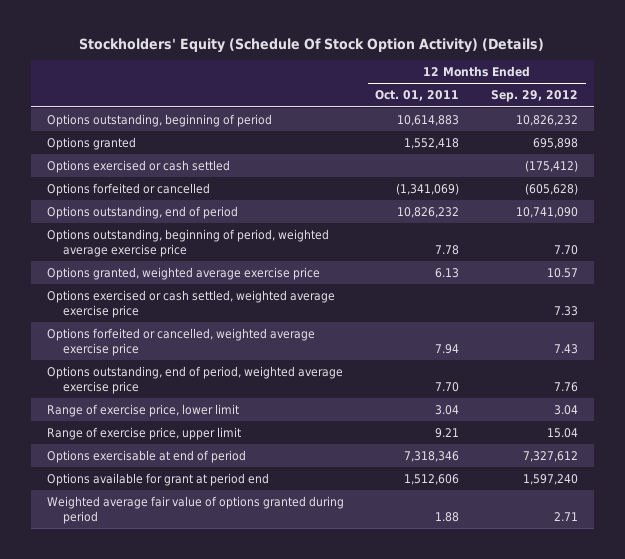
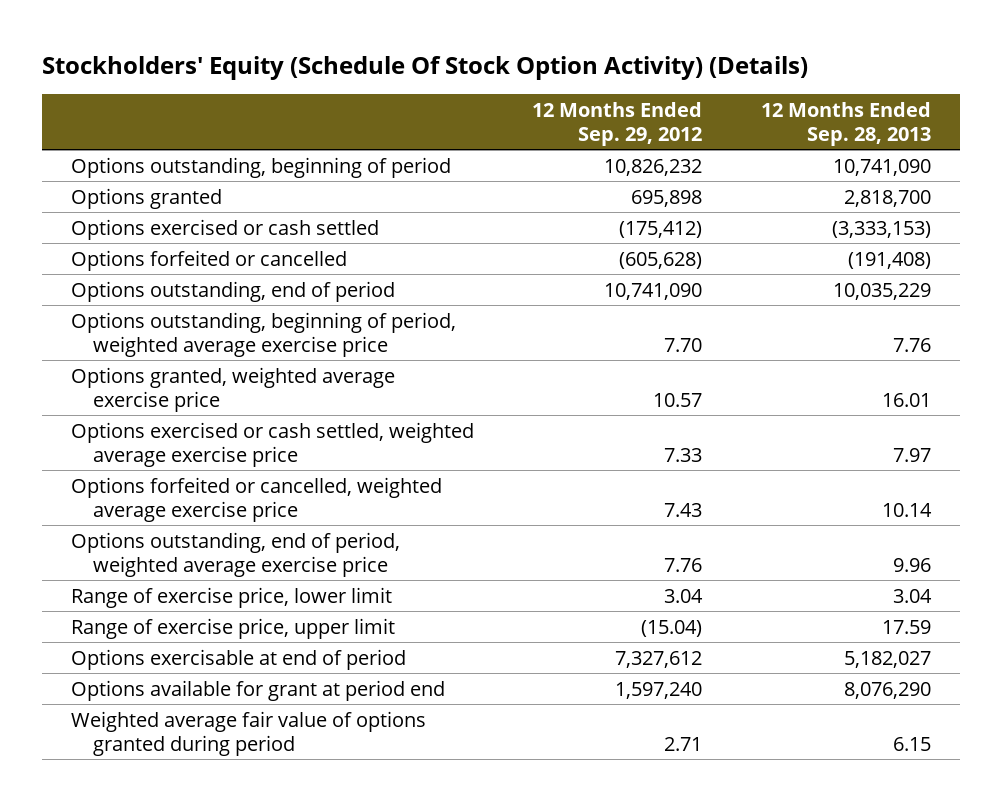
[375,90,460,102] Oct. 01, 2011 -> none
none -> [760,101,931,146] 12 Months Ended Sep. 28, 2013
[547,427,579,438] 15.04 -> [641,619,703,637] (15.04)

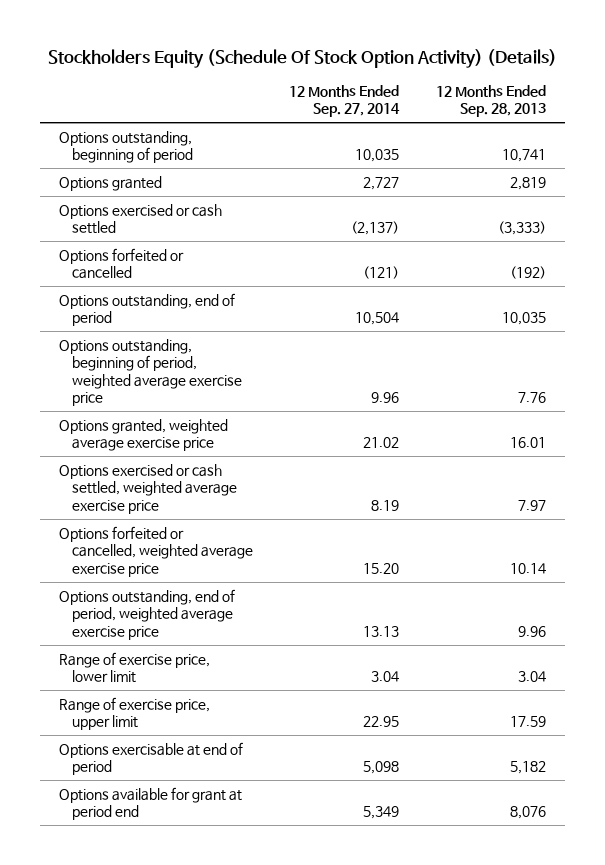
[42,55,809,80] Stockholders' Equity (Schedule Of Stock Option Activity) (Details) -> [47,48,557,68] Stockholders Equity (Schedule Of Stock Option Activity) (Details)
[532,101,703,146] 12 Months Ended Sep. 29, 2012 -> none
none -> [289,85,401,118] 12 Months Ended Sep. 27, 2014
[832,158,931,176] 10,741,090 -> [502,149,547,163] 10,741
[843,189,931,207] 2,818,700 -> [510,177,547,191] 2,819
[831,220,931,238] (3,333,153) -> [498,221,547,236] (3,333)
[847,251,931,269] (191,408) -> [510,266,547,280] (192)
[832,282,931,300] 10,035,229 -> [502,312,547,326] 10,035
[71,710,427,756] Weighted average fair value of options granted during period -> none
[843,650,931,668] 5,182,027 -> [510,761,547,775] 5,182
[843,681,931,699] 8,076,290 -> [510,806,547,820] 8,076

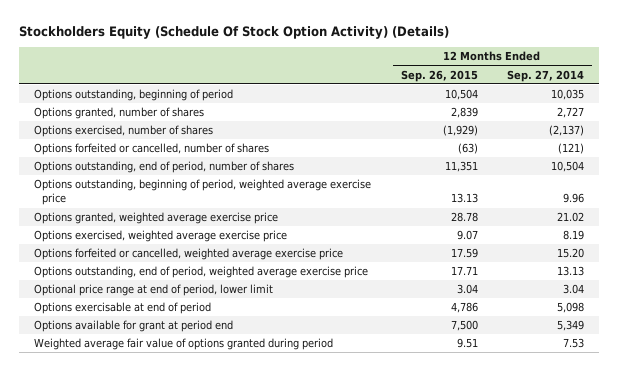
[436,85,547,118] 12 Months Ended Sep. 28, 2013 -> none
none -> [400,69,478,82] Sep. 26, 2015
[58,176,162,192] Options granted -> [33,107,204,120] Options granted, number of shares
[58,204,222,235] Options exercised or cash settled -> [33,125,213,138] Options exercised, number of shares
[58,248,184,280] Options forfeited or cancelled -> [33,143,269,156] Options forfeited or cancelled, number of shares
[58,293,235,327] Options outstanding, end of period -> [33,161,294,174] Options outstanding, end of period, number of shares
[58,464,237,514] Options exercised or cash settled, weighted average exercise price -> [33,230,287,243] Options exercised, weighted average exercise price
[58,697,210,731] Range of exercise price, upper limit -> none
[58,652,210,684] Range of exercise price, lower limit -> [33,284,273,297] Optional price range at end of period, lower limit
none -> [33,338,333,351] Weighted average fair value of options granted during period

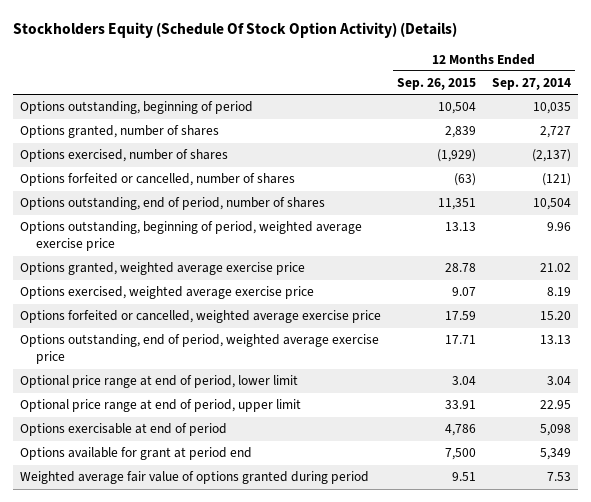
none -> [20,399,302,413] Optional price range at end of period, upper limit

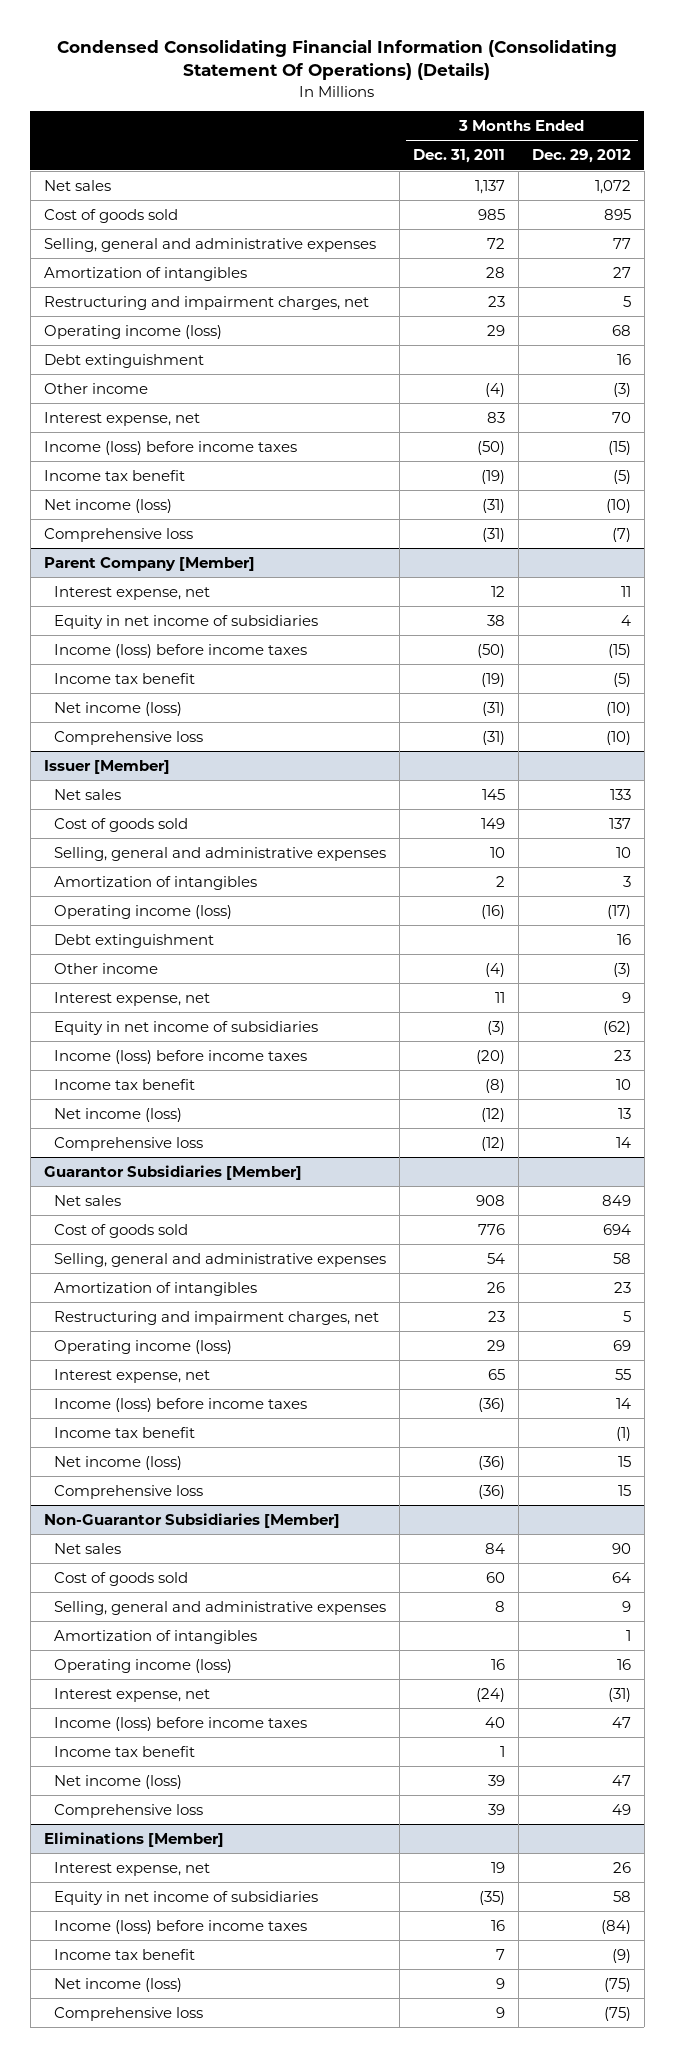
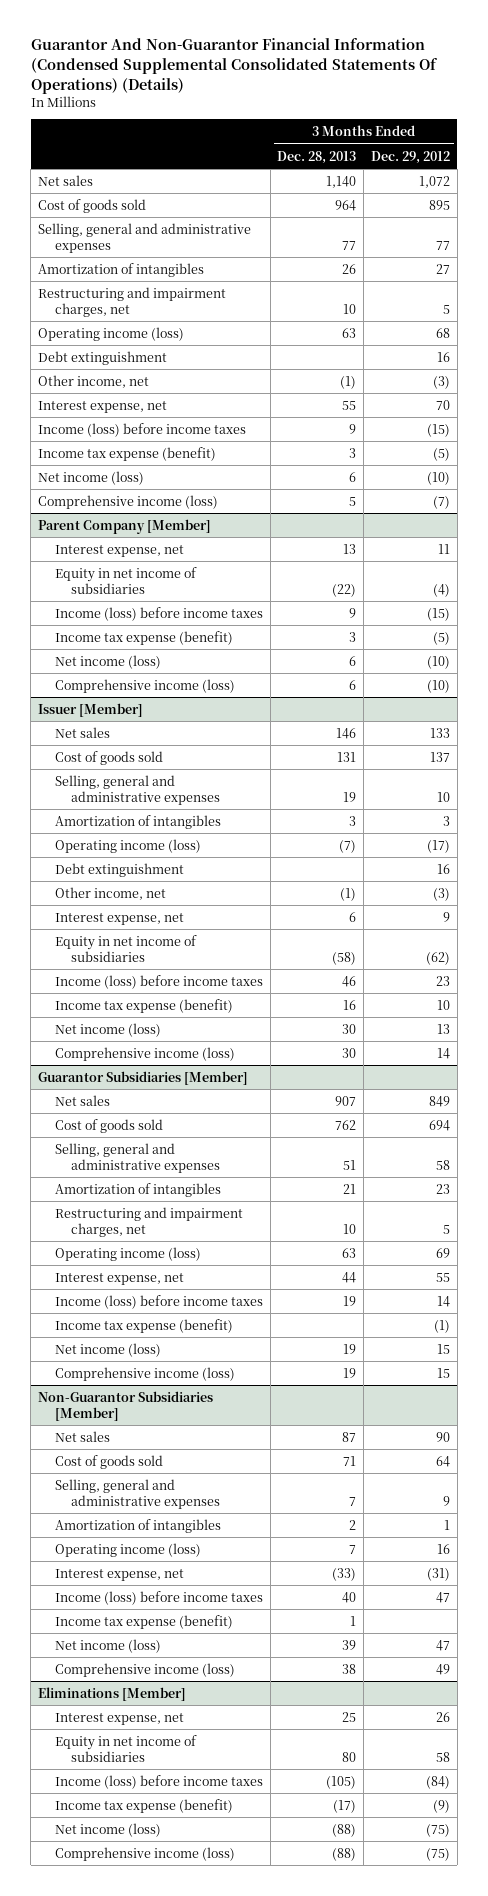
[57,40,618,81] Condensed Consolidating Financial Information (Consolidating Statement Of Operations) (Details) -> [30,38,438,94] Guarantor And Non-Guarantor Financial Information (Condensed Supplemental Consolidated Statements Of Operations) (Details)
[413,149,506,164] Dec. 31, 2011 -> none
none -> [277,150,357,164] Dec. 28, 2013
[43,382,148,394] Other income -> [38,374,150,388] Other income, net
[43,469,185,481] Income tax benefit -> [38,446,217,461] Income tax expense (benefit)
[43,527,193,542] Comprehensive loss -> [38,494,219,509] Comprehensive income (loss)
[621,614,632,626] 4 -> [433,583,451,597] (4)
[54,672,196,684] Income tax benefit -> [54,630,233,645] Income tax expense (benefit)
[54,730,204,745] Comprehensive loss -> [54,678,235,693] Comprehensive income (loss)
[54,962,159,974] Other income -> [54,886,166,900] Other income, net
[54,1078,196,1090] Income tax benefit -> [54,998,233,1013] Income tax expense (benefit)
[54,1136,204,1151] Comprehensive loss -> [54,1046,235,1061] Comprehensive income (loss)
[54,1426,196,1438] Income tax benefit -> [54,1318,233,1333] Income tax expense (benefit)
[54,1484,204,1499] Comprehensive loss -> [54,1366,235,1381] Comprehensive income (loss)
[54,1745,196,1757] Income tax benefit -> [54,1614,233,1629] Income tax expense (benefit)
[54,1803,204,1818] Comprehensive loss -> [54,1662,235,1677] Comprehensive income (loss)
[54,1948,196,1960] Income tax benefit -> [54,1798,233,1813] Income tax expense (benefit)
[54,2006,204,2021] Comprehensive loss -> [54,1846,235,1861] Comprehensive income (loss)

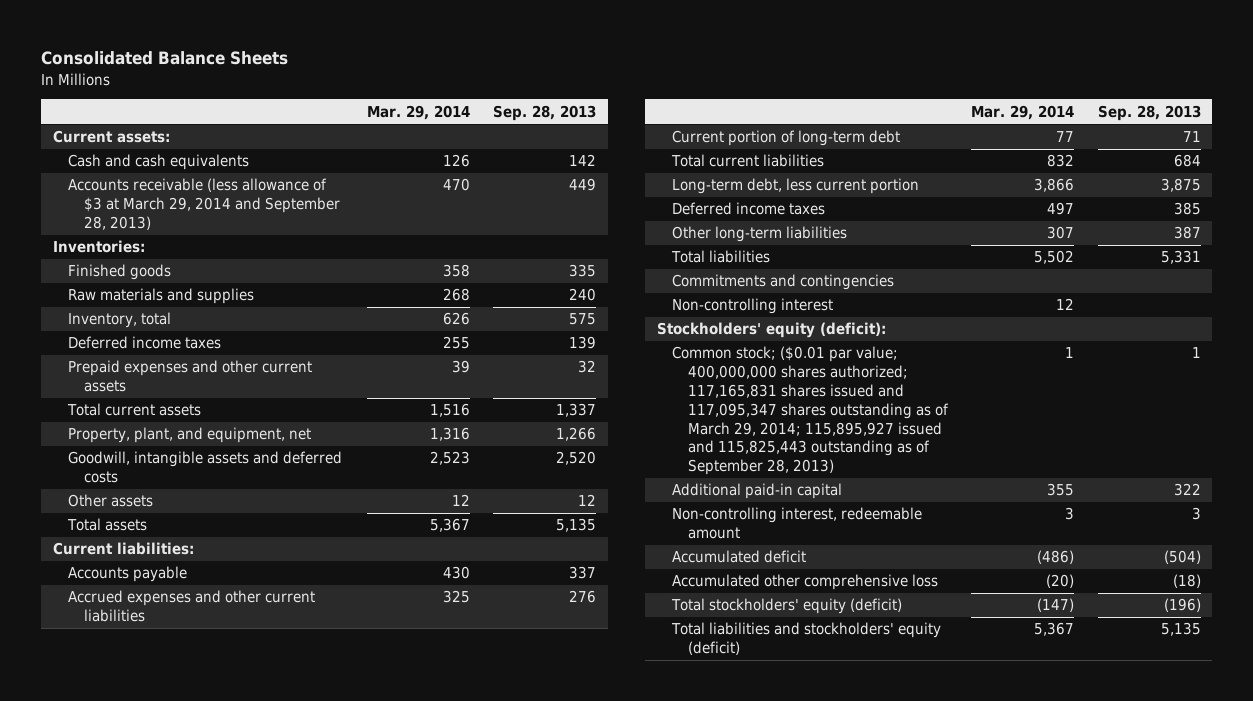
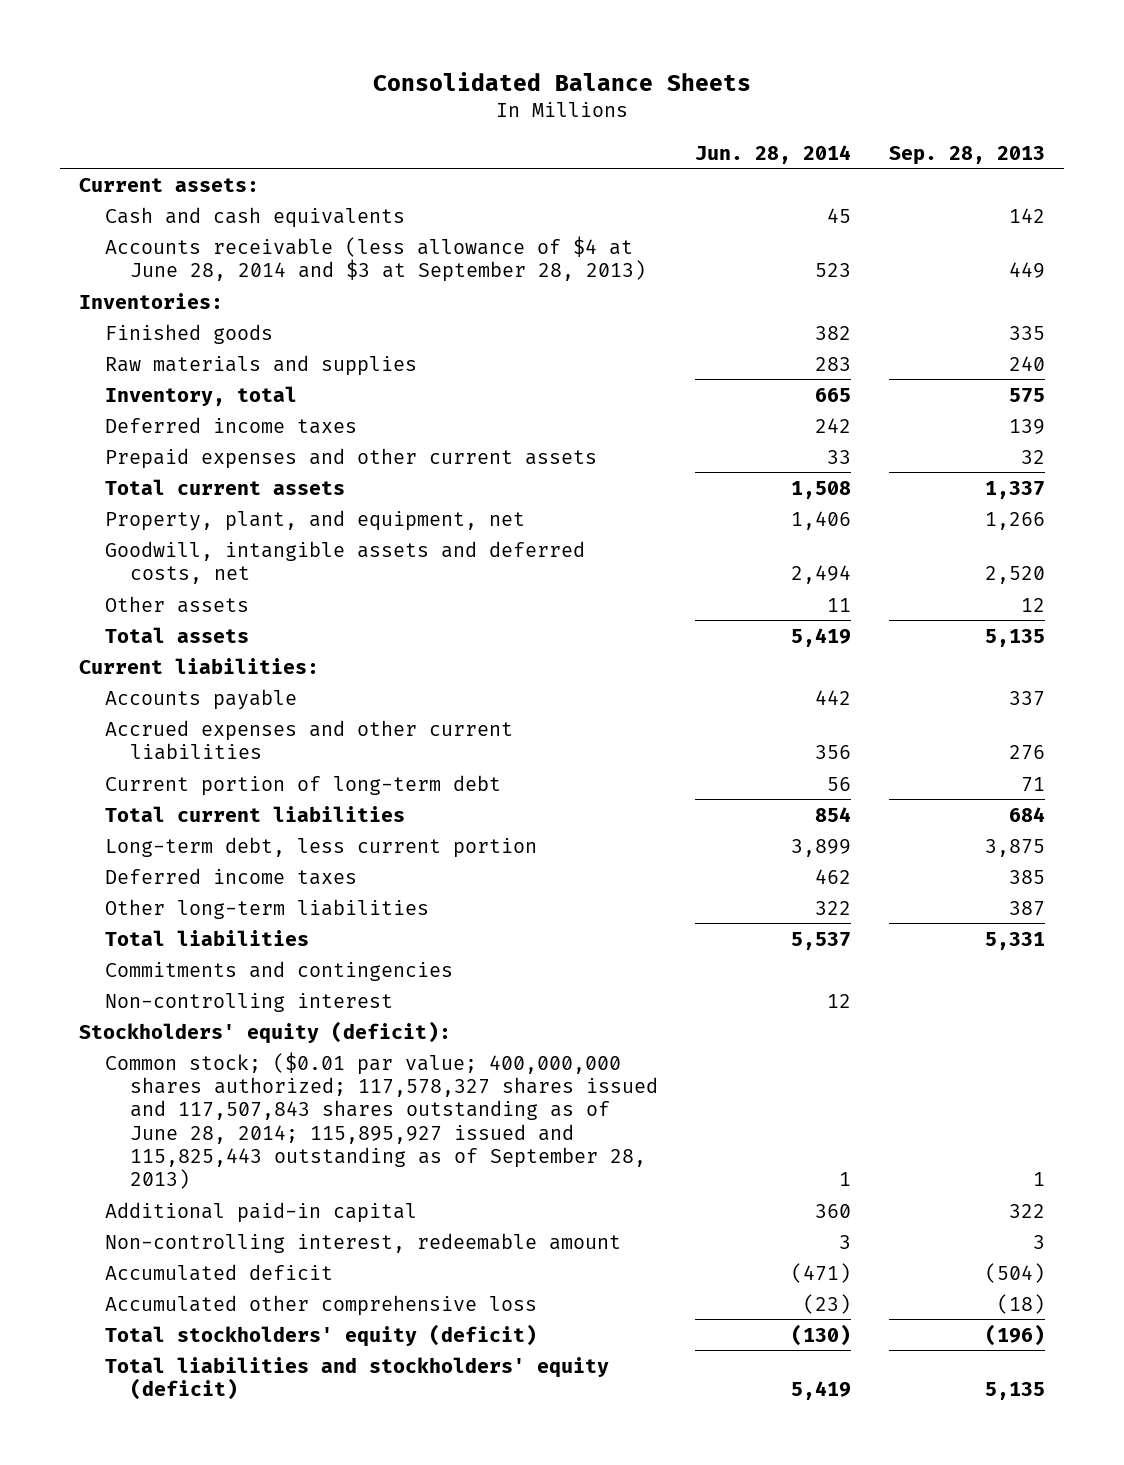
[367,104,471,120] Mar. 29, 2014 -> none
none -> [695,144,852,164] Jun. 28, 2014
[68,178,340,231] Accounts receivable (less allowance of $3 at March 29, 2014 and September 28, 2013) -> [104,235,646,282] Accounts receivable (less allowance of $4 at June 28, 2014 and $3 at September 28, 2013)
[68,451,343,484] Goodwill, intangible assets and deferred costs -> [104,540,585,584] Goodwill, intangible assets and deferred costs, net
[672,346,949,476] Common stock; ($0.01 par value; 400,000,000 shares authorized; 117,165,831 shares issued and 117,095,347 shares outstanding as of March 29, 2014; 115,895,927 issued and 115,825,443 outstanding as of September 28, 2013) -> [104,1051,658,1190] Common stock; ($0.01 par value; 400,000,000 shares authorized; 117,578,327 shares issued and 117,507,843 shares outstanding as of June 28, 2014; 115,895,927 issued and 115,825,443 outstanding as of September 28, 2013)

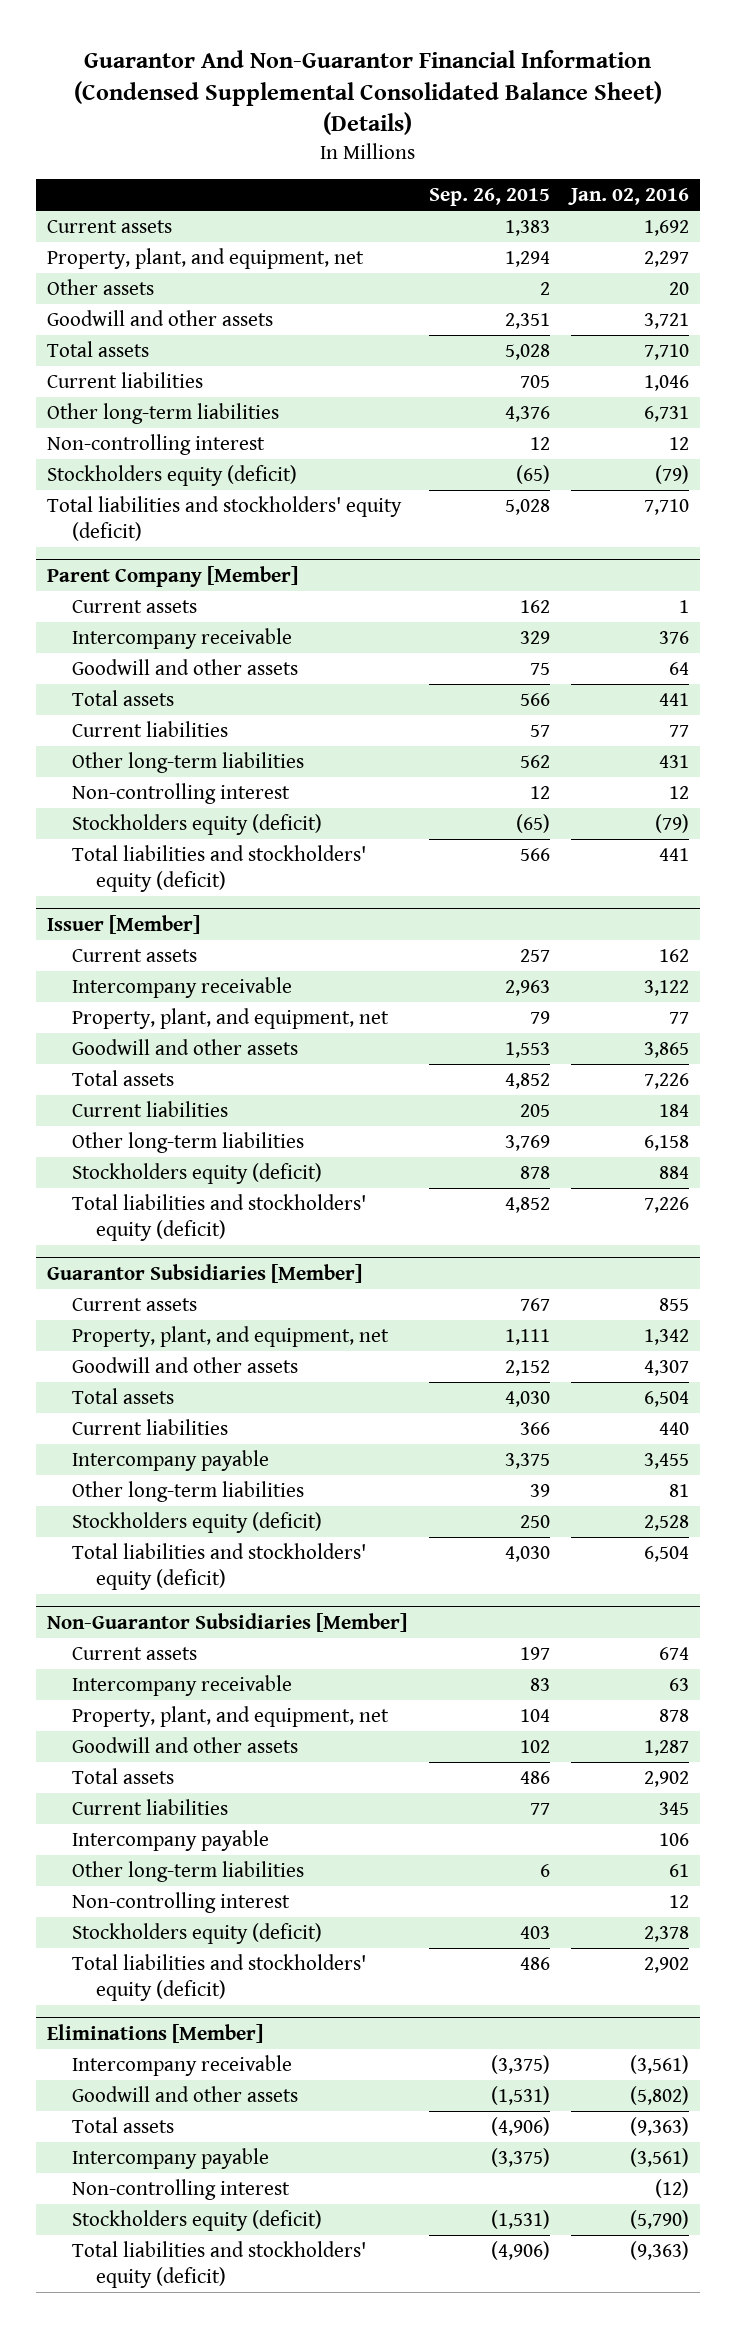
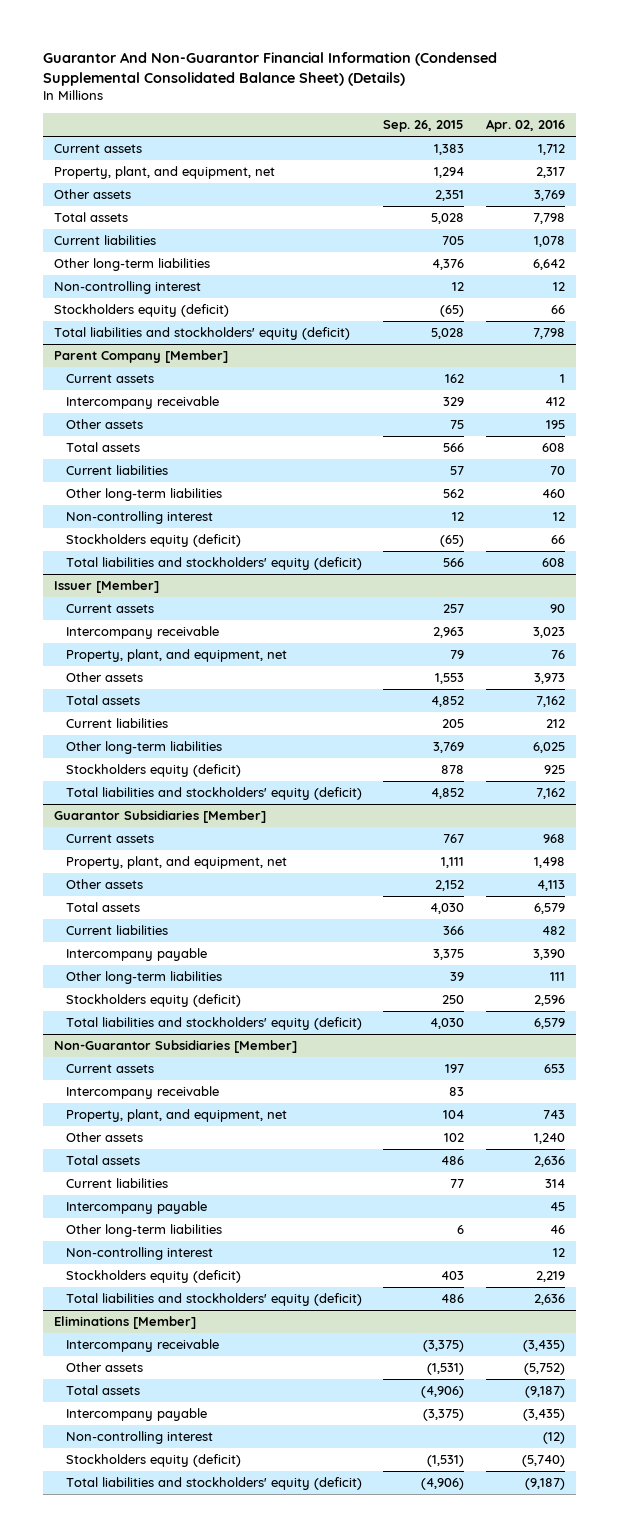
[568,187,690,205] Jan. 02, 2016 -> none
none -> [486,119,566,133] Apr. 02, 2016
[47,309,274,326] Goodwill and other assets -> none
[539,281,550,295] 2 -> [435,190,465,202] 2,351
[71,658,298,675] Goodwill and other assets -> [65,419,143,430] Other assets
[71,1038,298,1055] Goodwill and other assets -> [65,672,143,683] Other assets
[71,1356,298,1373] Goodwill and other assets -> [65,879,143,890] Other assets
[71,1736,298,1753] Goodwill and other assets -> [65,1132,143,1143] Other assets
[71,2085,298,2102] Goodwill and other assets -> [65,1362,143,1373] Other assets

